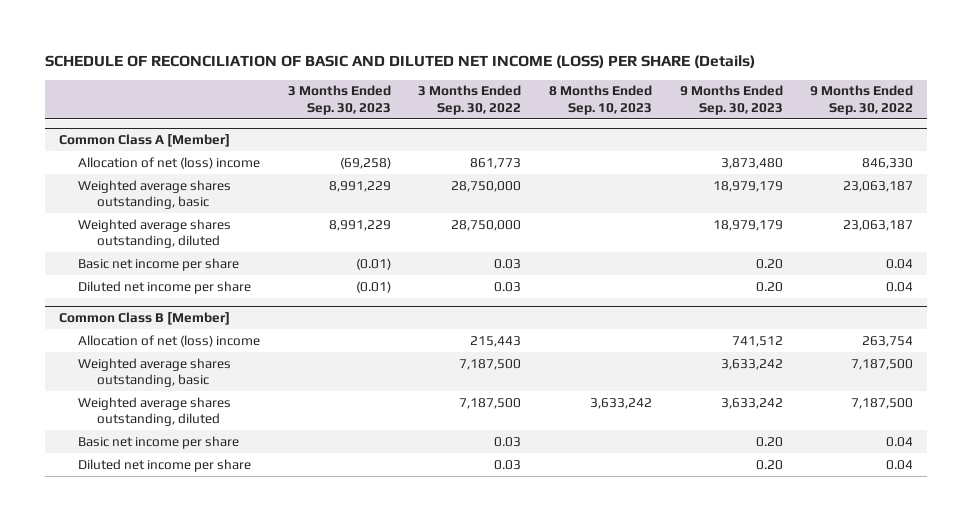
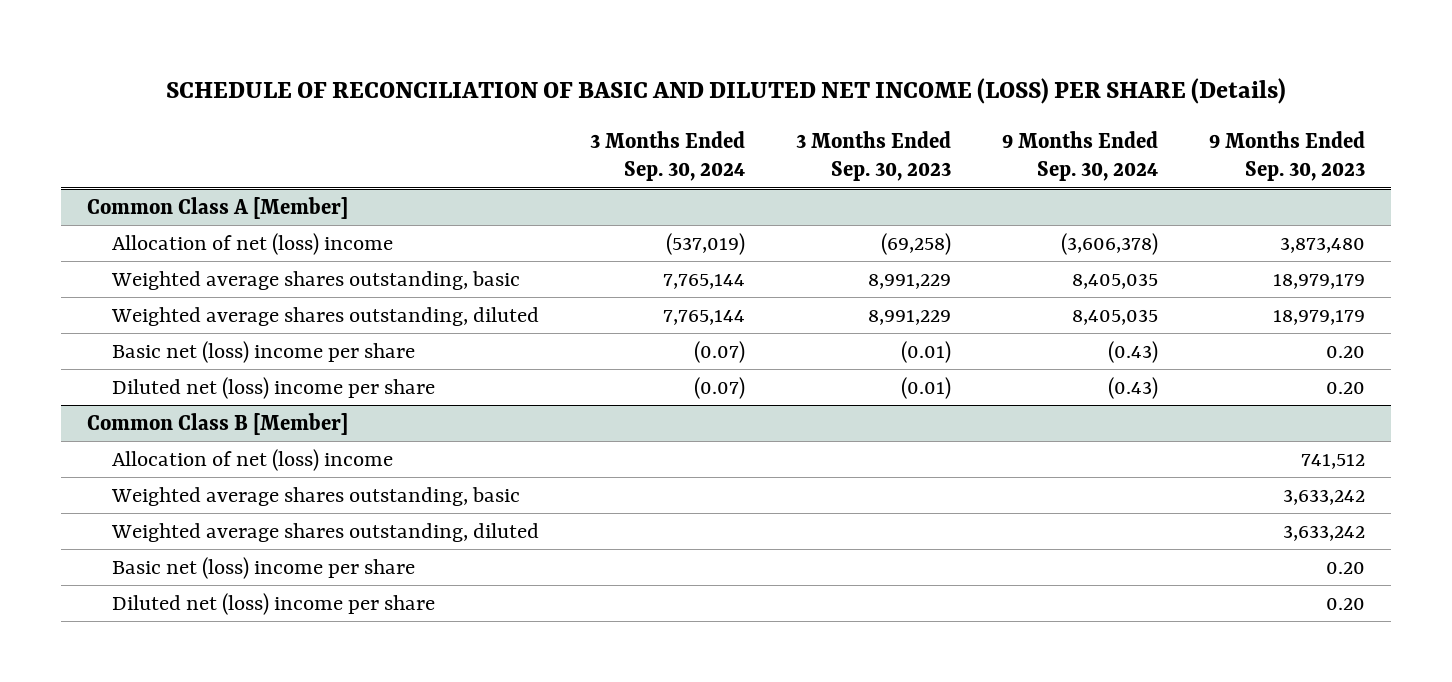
[418,85,522,115] 3 Months Ended Sep. 30, 2022 -> none
[549,85,653,115] 8 Months Ended Sep. 10, 2023 -> none
[810,85,914,115] 9 Months Ended Sep. 30, 2022 -> none
none -> [590,130,746,182] 3 Months Ended Sep. 30, 2024
none -> [1002,130,1159,182] 9 Months Ended Sep. 30, 2024
[78,257,240,271] Basic net income per share -> [112,341,416,364] Basic net (loss) income per share
[78,280,252,294] Diluted net income per share -> [112,377,436,400] Diluted net (loss) income per share
[78,435,240,449] Basic net income per share -> [112,557,416,580] Basic net (loss) income per share
[78,458,252,472] Diluted net income per share -> [112,593,436,616] Diluted net (loss) income per share

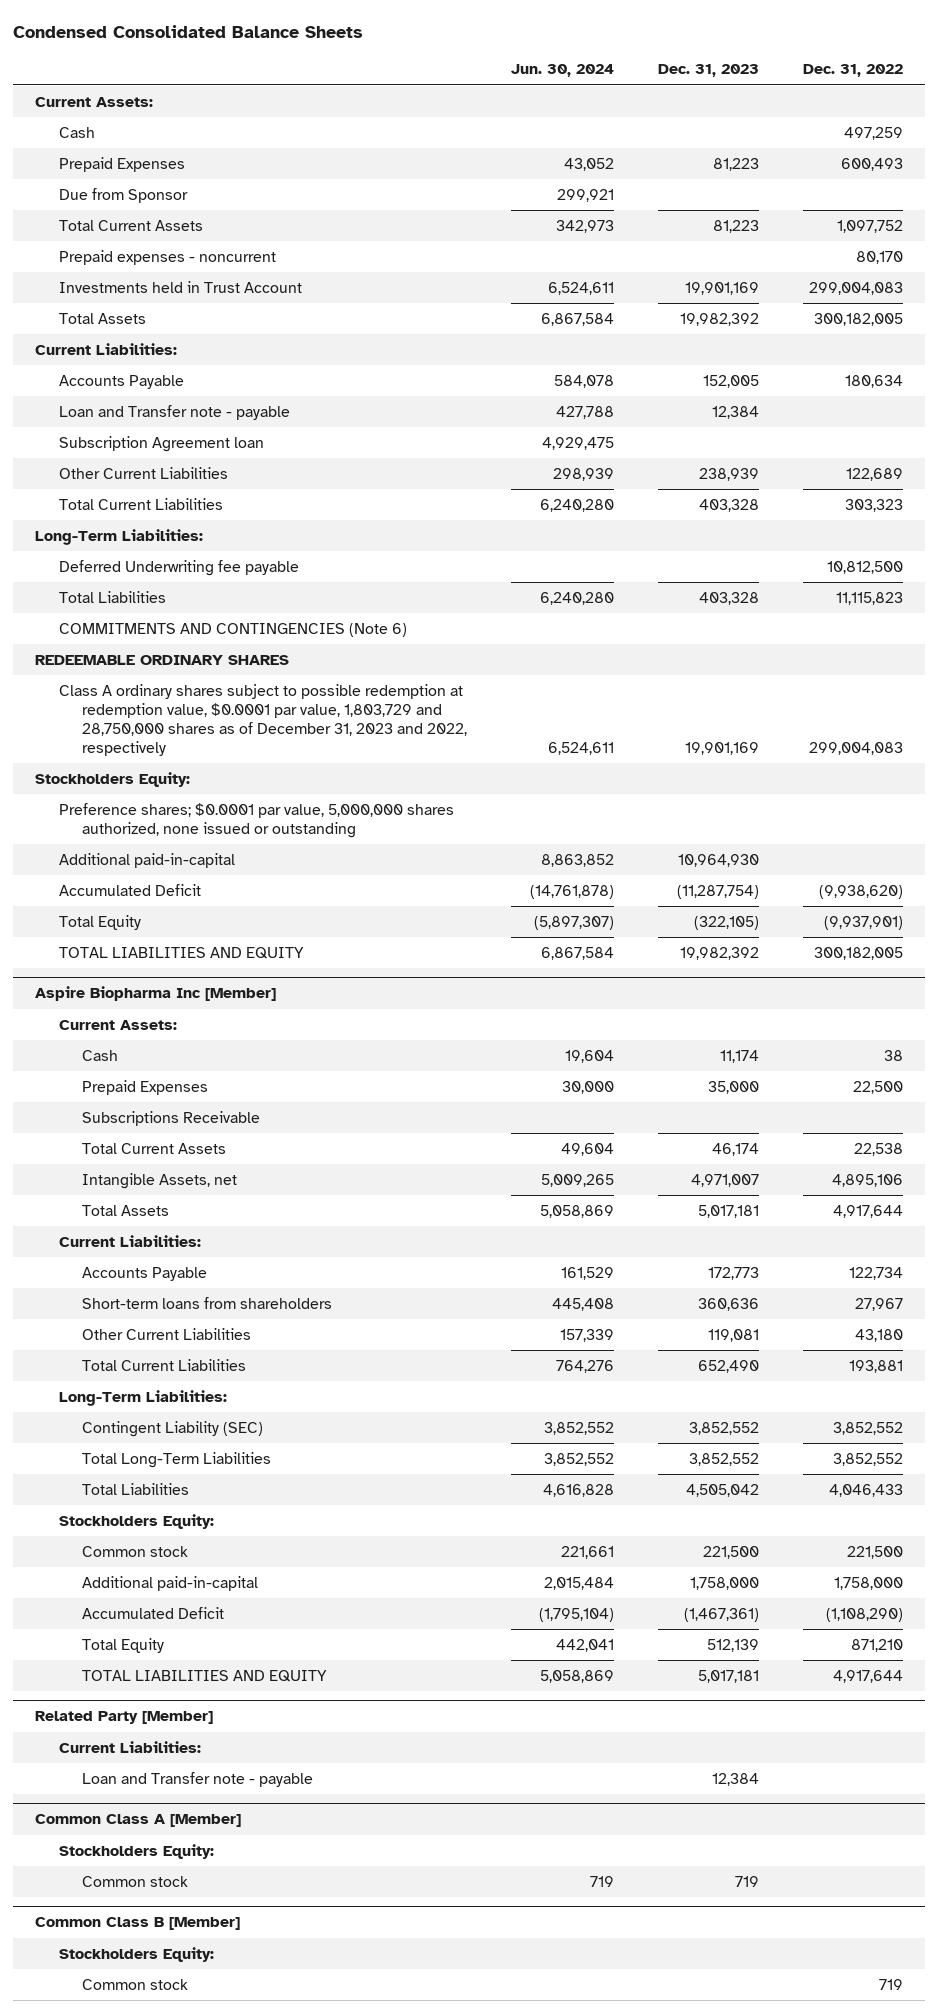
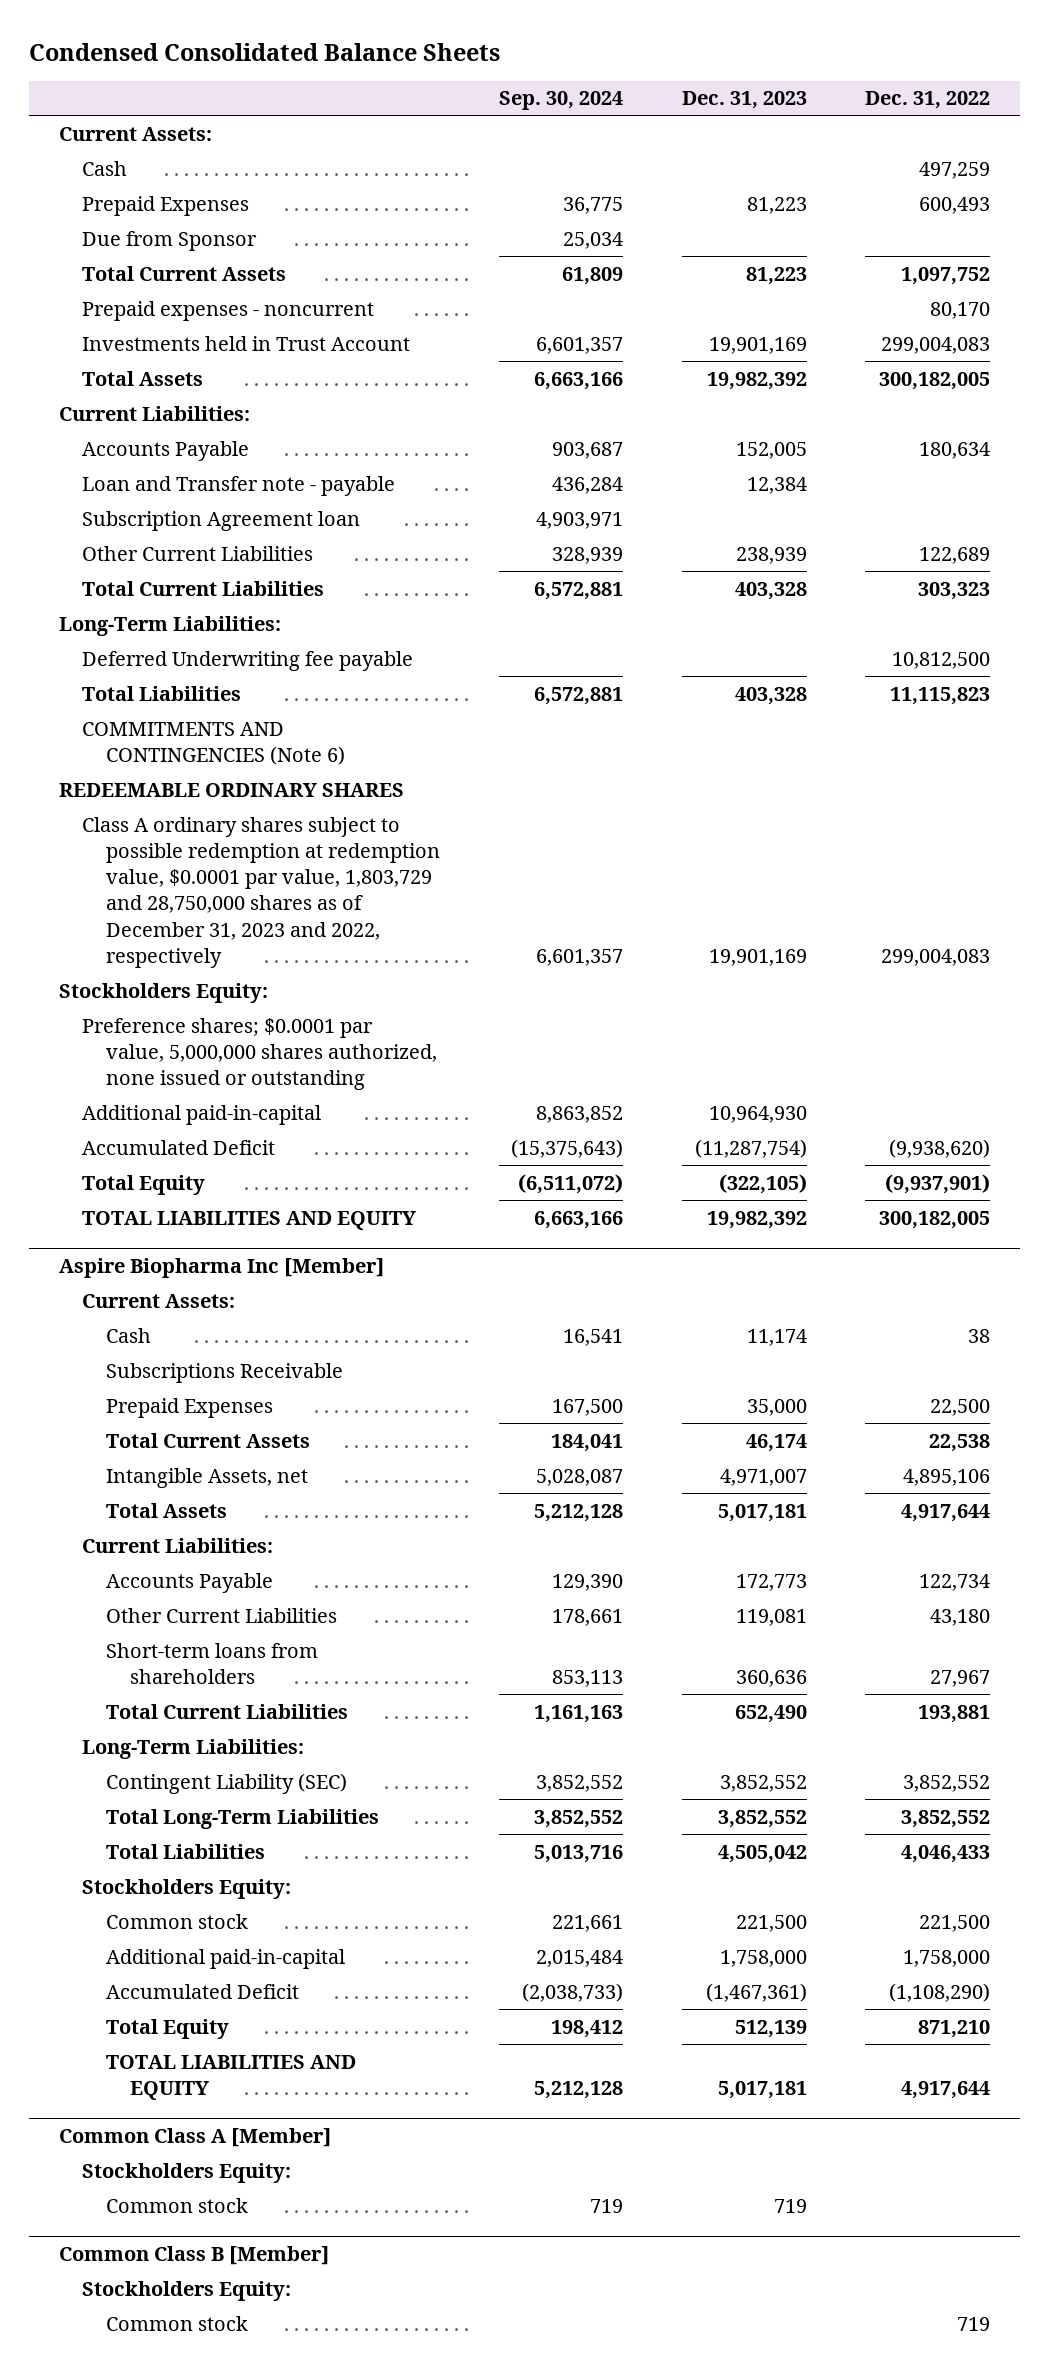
[510,64,614,78] Jun. 30, 2024 -> none
none -> [498,91,623,111] Sep. 30, 2024
[82,1079,209,1095] Prepaid Expenses -> [105,1397,273,1418] Prepaid Expenses
[82,1296,333,1309] Short-term loans from shareholders -> [105,1642,318,1684] Short-term loans from shareholders
[35,1711,214,1725] Related Party [Member] -> none
[58,1740,201,1753] Current Liabilities: -> none
[82,1771,314,1787] Loan and Transfer note - payable -> none

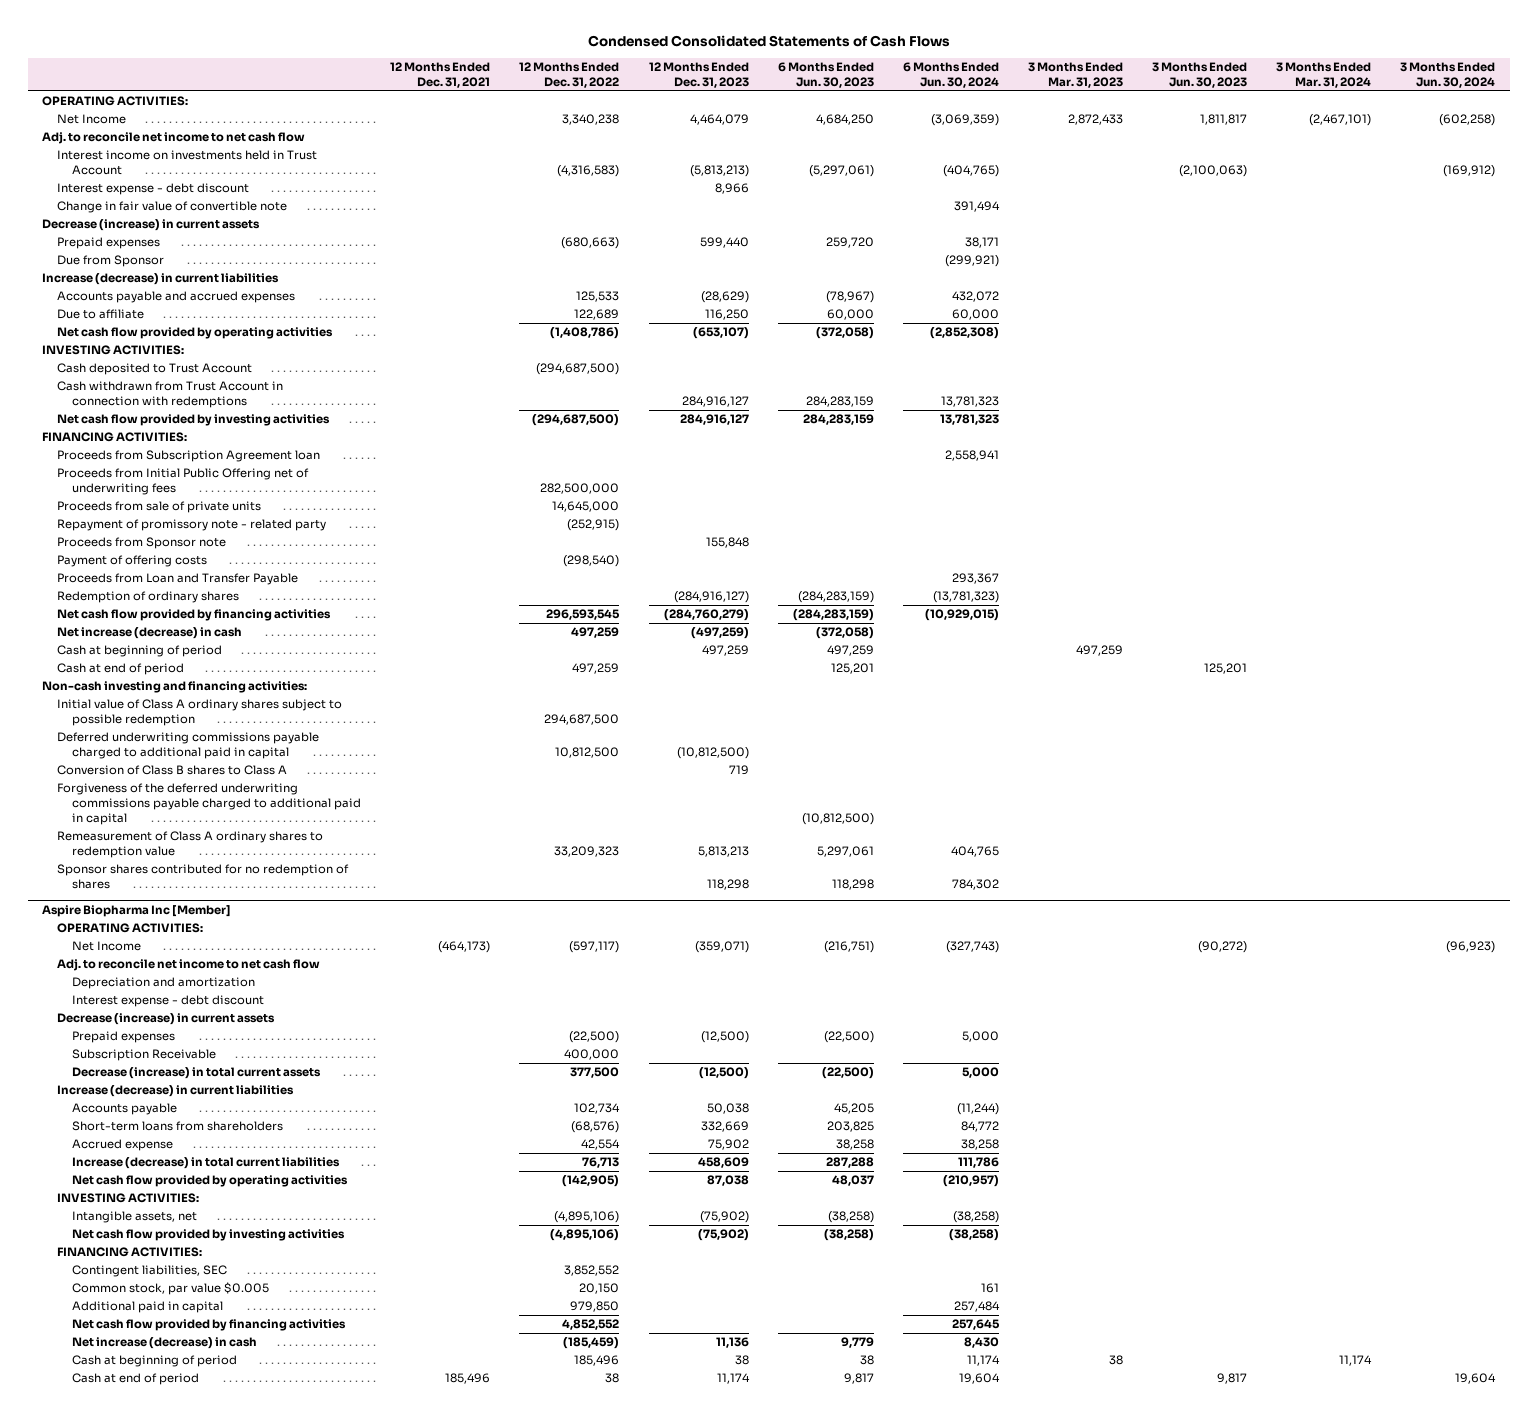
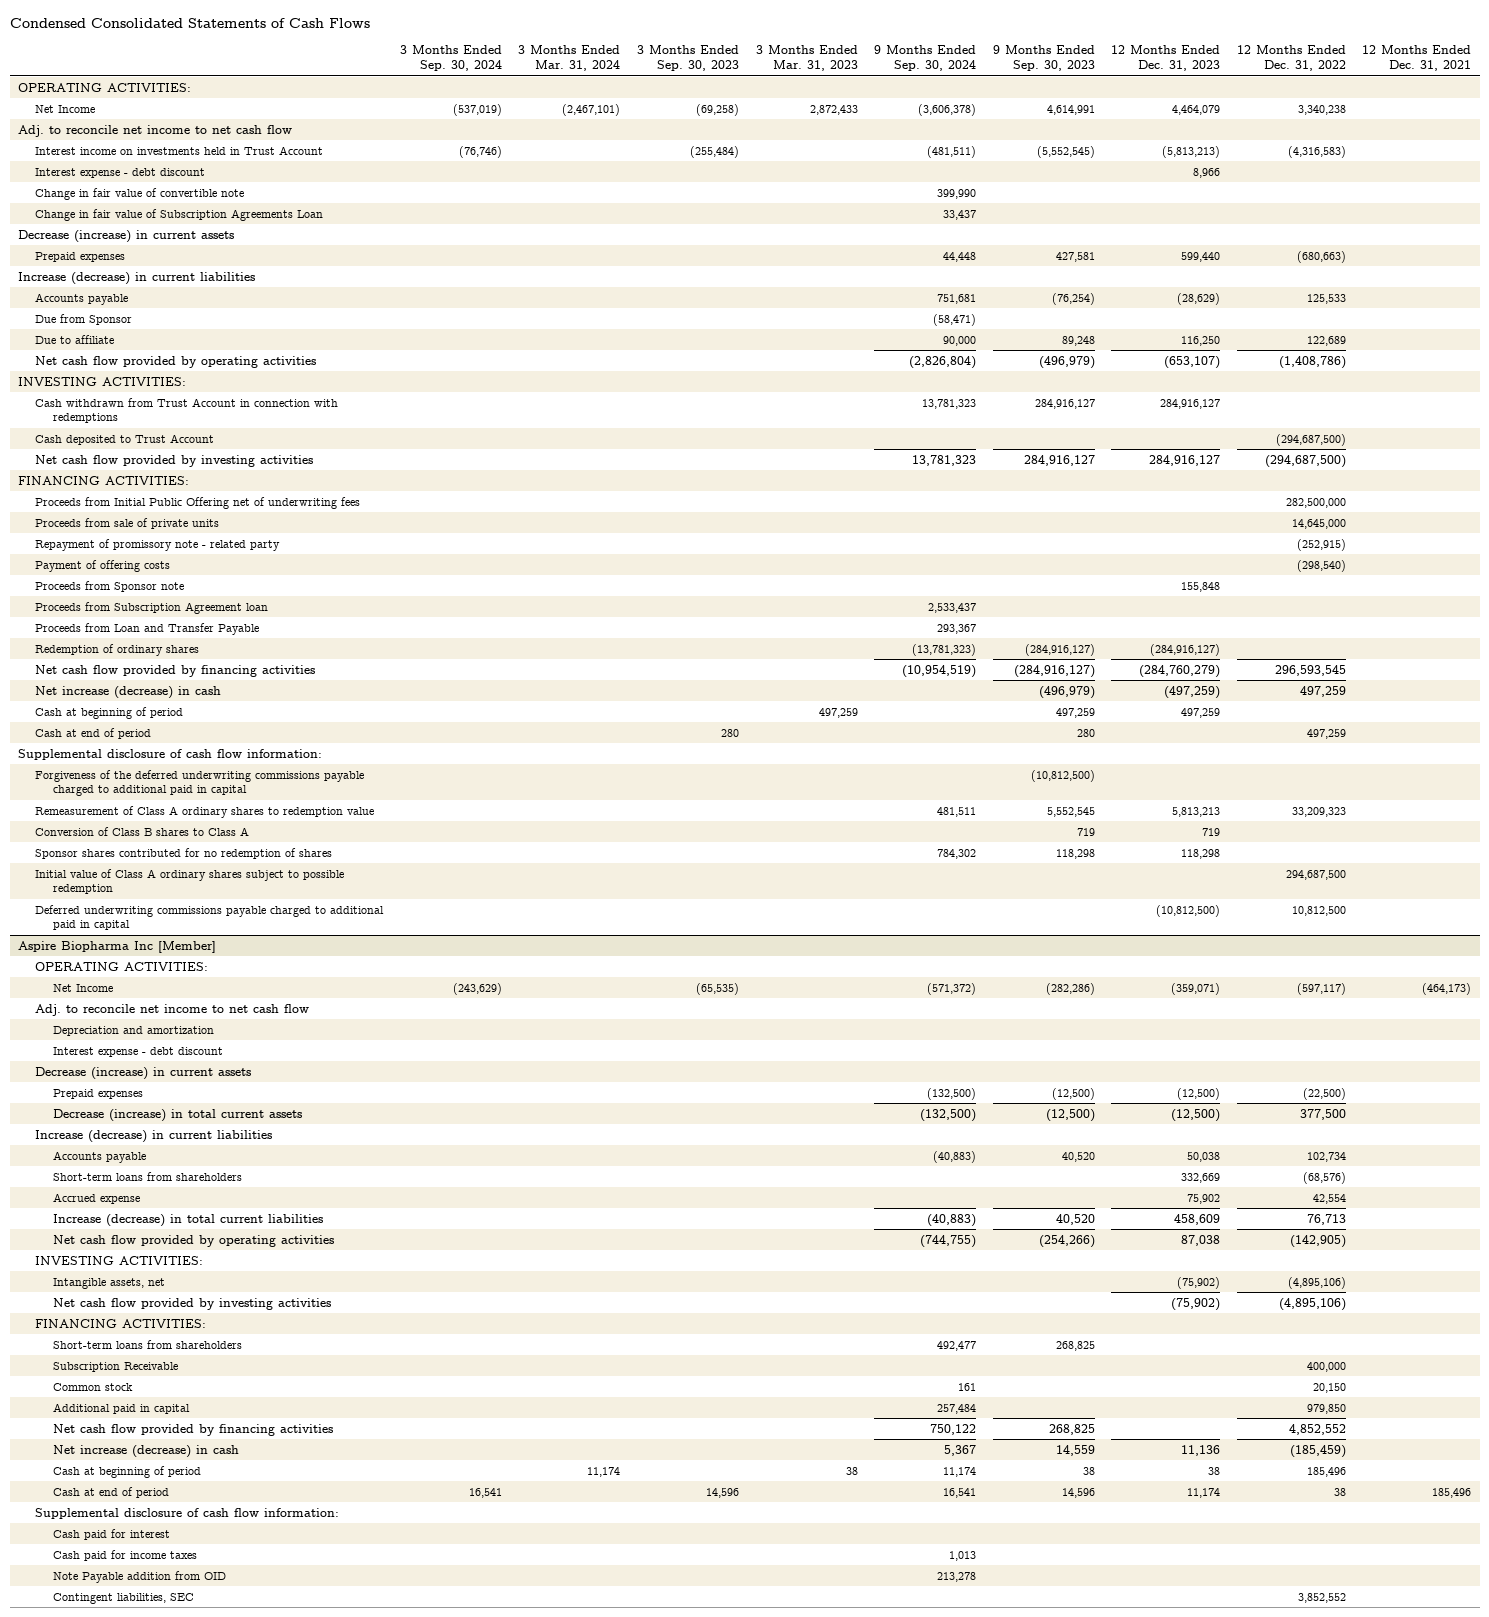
[777,62,874,88] 6 Months Ended Jun. 30, 2023 -> none
[902,62,999,88] 6 Months Ended Jun. 30, 2024 -> none
[1152,62,1248,88] 3 Months Ended Jun. 30, 2023 -> none
[1400,62,1496,88] 3 Months Ended Jun. 30, 2024 -> none
none -> [399,45,502,72] 3 Months Ended Sep. 30, 2024
none -> [637,45,740,72] 3 Months Ended Sep. 30, 2023
none -> [874,45,977,72] 9 Months Ended Sep. 30, 2024
none -> [992,45,1095,72] 9 Months Ended Sep. 30, 2023
none -> [35,208,324,221] Change in fair value of Subscription Agreements Loan
[57,291,296,304] Accounts payable and accrued expenses -> [35,292,129,305] Accounts payable
[57,255,165,268] Due from Sponsor -> [35,313,133,325] Due from Sponsor
[57,363,253,376] Cash deposited to Trust Account -> [35,433,215,445] Cash deposited to Trust Account
[57,537,227,550] Proceeds from Sponsor note -> [35,580,185,592] Proceeds from Sponsor note
[57,450,321,463] Proceeds from Subscription Agreement loan -> [35,601,269,614] Proceeds from Subscription Agreement loan
[42,681,308,694] Non-cash investing and financing activities: -> none
none -> [18,748,323,760] Supplemental disclosure of cash flow information:
[57,765,288,776] Conversion of Class B shares to Class A -> [35,826,250,836] Conversion of Class B shares to Class A
[57,699,343,727] Initial value of Class A ordinary shares subject to possible redemption -> [35,868,345,895] Initial value of Class A ordinary shares subject to possible redemption
[57,732,320,760] Deferred underwriting commissions payable charged to additional paid in capital -> [35,904,385,931] Deferred underwriting commissions payable charged to additional paid in capital
none -> [52,1339,242,1349] Short-term loans from shareholders
[72,1049,217,1062] Subscription Receivable -> [52,1361,178,1372] Subscription Receivable
[72,1282,270,1296] Common stock, par value $0.005 -> [52,1382,133,1391] Common stock
none -> [35,1507,340,1519] Supplemental disclosure of cash flow information:
none -> [52,1528,170,1540] Cash paid for interest
none -> [52,1549,197,1561] Cash paid for income taxes
none -> [52,1570,226,1583] Note Payable addition from OID
[72,1265,228,1278] Contingent liabilities, SEC -> [52,1592,194,1604] Contingent liabilities, SEC

